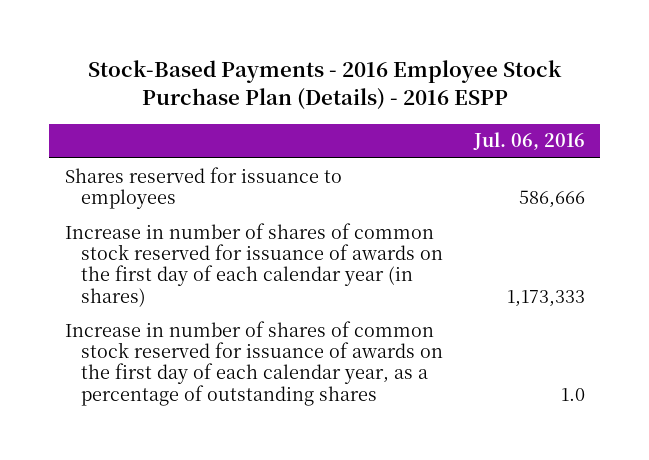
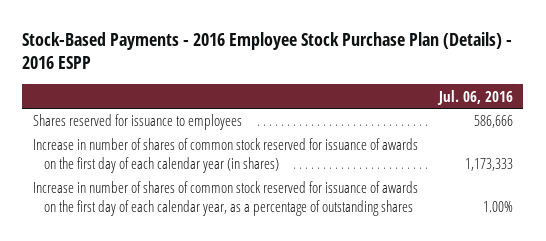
[560,387,585,401] 1.0 -> [482,201,513,213] 1.00%

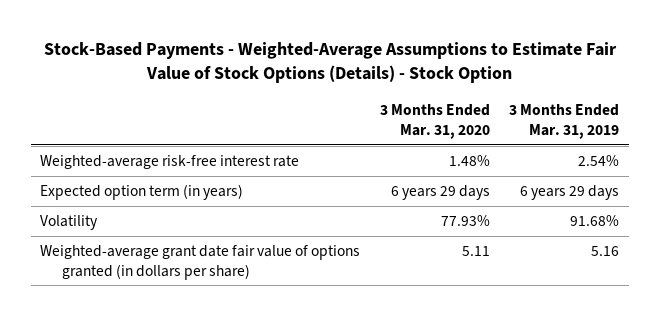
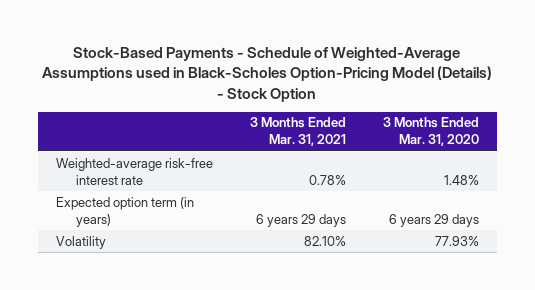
[43,42,617,84] Stock-Based Payments - Weighted-Average Assumptions to Estimate Fair Value of Stock Options (Details) - Stock Option -> [42,46,493,102] Stock-Based Payments - Schedule of Weighted-Average Assumptions used in Black-Scholes Option-Pricing Model (Details) - Stock Option
[509,104,620,140] 3 Months Ended Mar. 31, 2019 -> none
none -> [249,117,346,147] 3 Months Ended Mar. 31, 2021
[40,244,361,280] Weighted-average grant date fair value of options granted (in dollars per share) -> none

